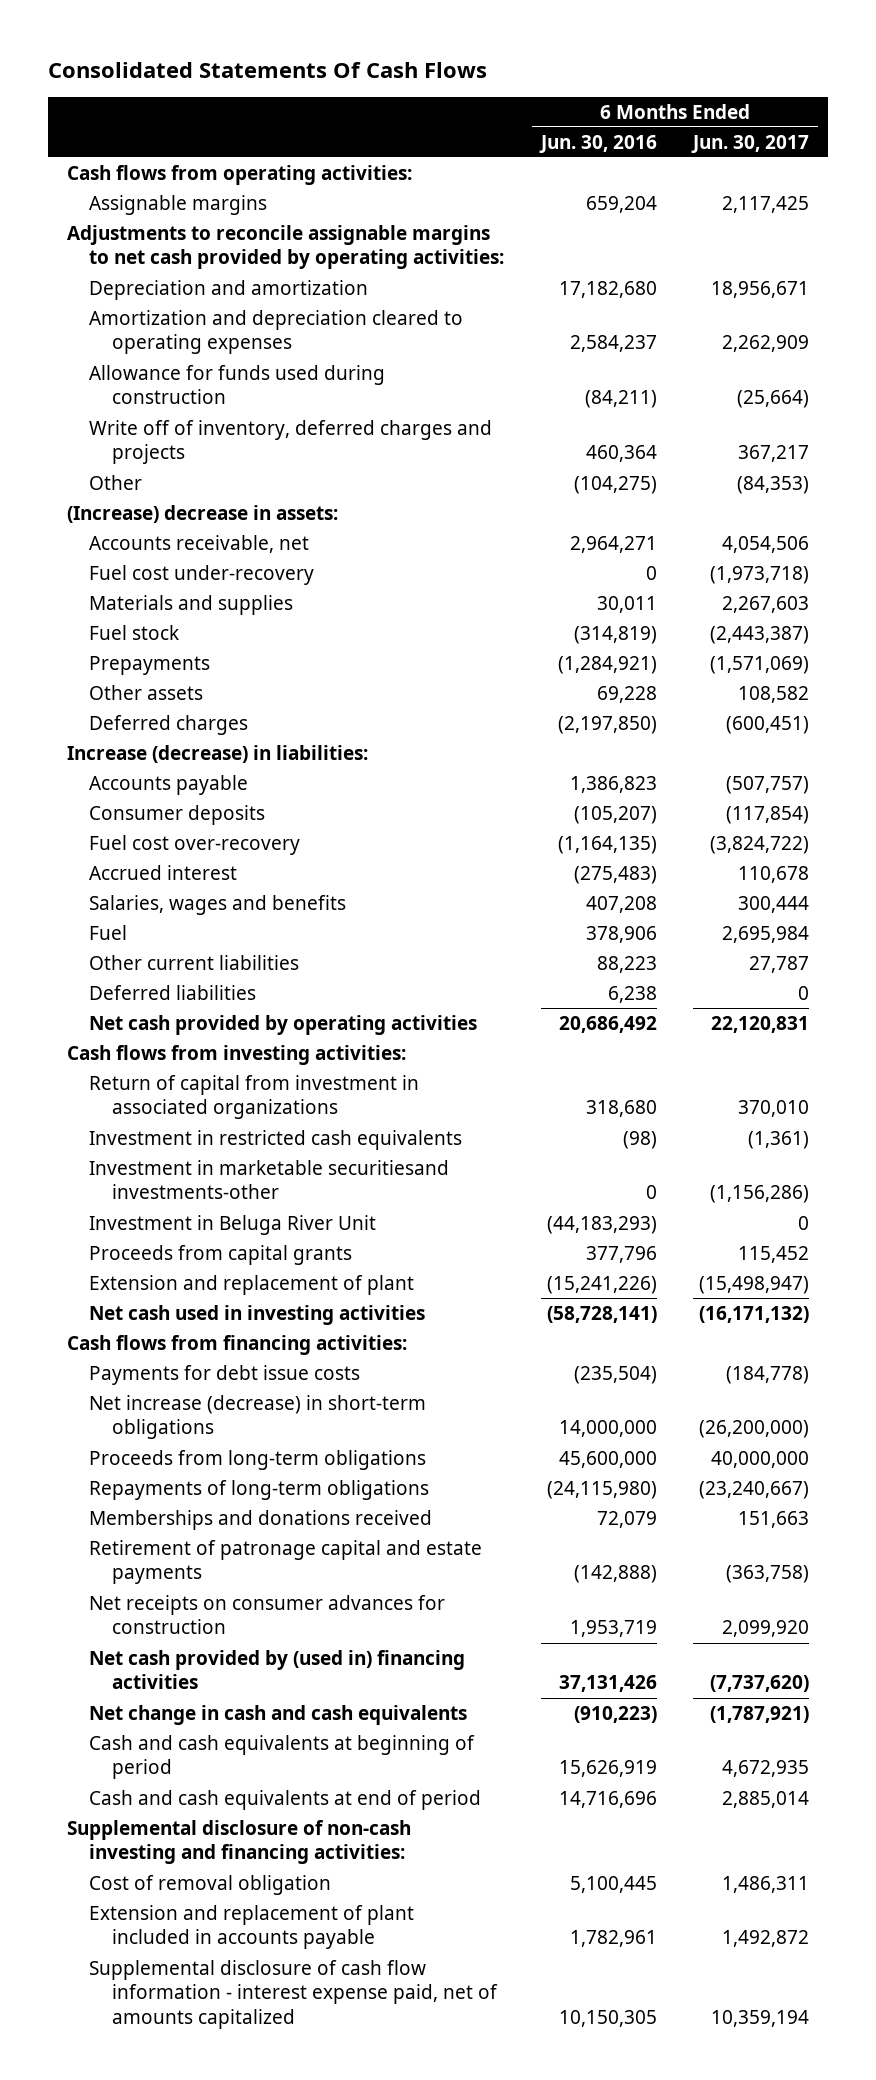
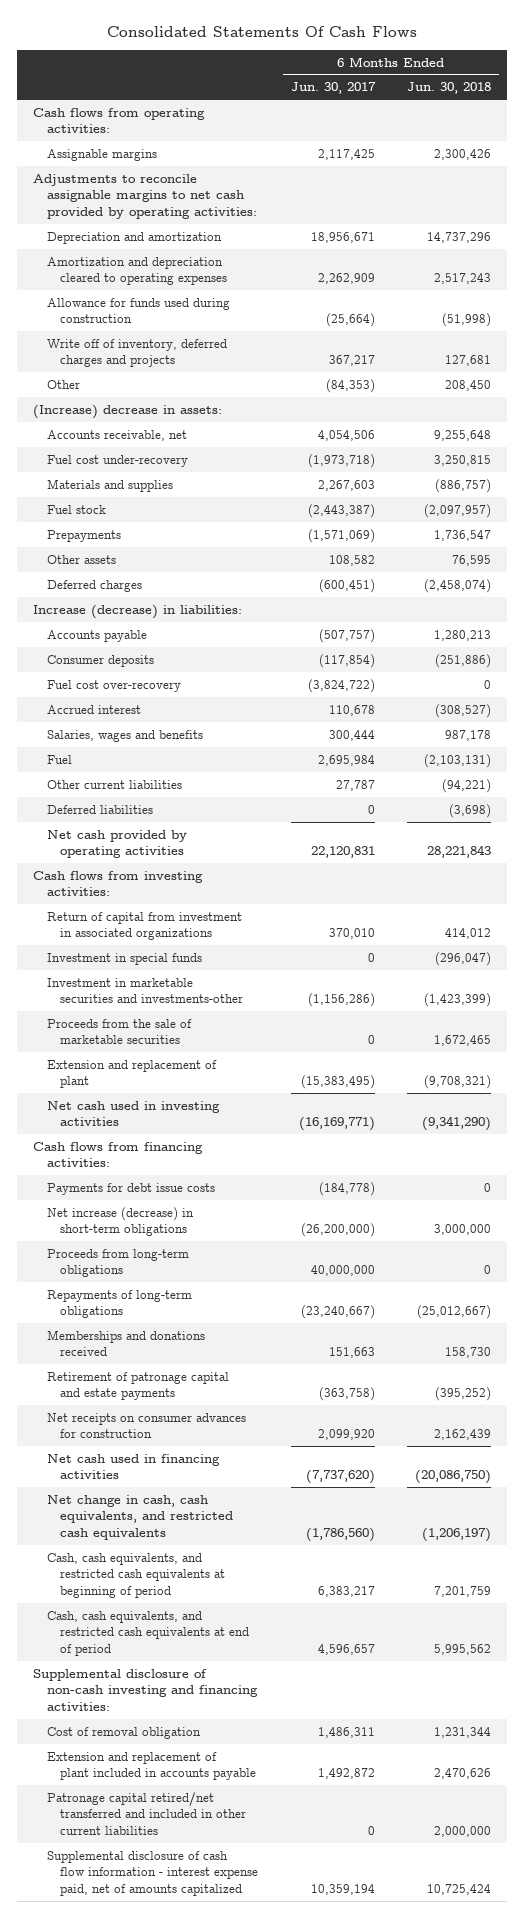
[538,134,657,153] Jun. 30, 2016 -> none
none -> [407,82,492,95] Jun. 30, 2018
[89,1129,463,1150] Investment in restricted cash equivalents -> none
[89,1214,377,1235] Investment in Beluga River Unit -> none
[89,1244,353,1265] Proceeds from capital grants -> none
none -> [46,952,202,965] Investment in special funds
[89,1159,450,1200] Investment in marketable securitiesand investments-other -> [46,977,244,1004] Investment in marketable securities and investments-other
none -> [46,1018,192,1045] Proceeds from the sale of marketable securities
[699,1275,810,1294] (15,498,947) -> [300,1075,375,1090] (15,383,495)
[699,1305,810,1323] (16,171,132) -> [298,1117,375,1132] (16,169,771)
[89,1649,466,1690] Net cash provided by (used in) financing activities -> [46,1453,220,1480] Net cash used in financing activities
[89,1704,468,1725] Net change in cash and cash equivalents -> [46,1494,234,1540] Net change in cash, cash equivalents, and restricted cash equivalents
[710,1705,810,1723] (1,787,921) -> [305,1527,375,1542] (1,786,560)
[89,1734,476,1780] Cash and cash equivalents at beginning of period -> [46,1552,226,1598] Cash, cash equivalents, and restricted cash equivalents at beginning of period
[722,1760,810,1778] 4,672,935 -> [317,1585,375,1597] 6,383,217
[89,1789,482,1810] Cash and cash equivalents at end of period -> [46,1610,250,1656] Cash, cash equivalents, and restricted cash equivalents at end of period
[722,1790,810,1808] 2,885,014 -> [317,1643,375,1655] 4,596,657
none -> [46,1791,247,1835] Patronage capital retired/net transferred and included in other current liabilities

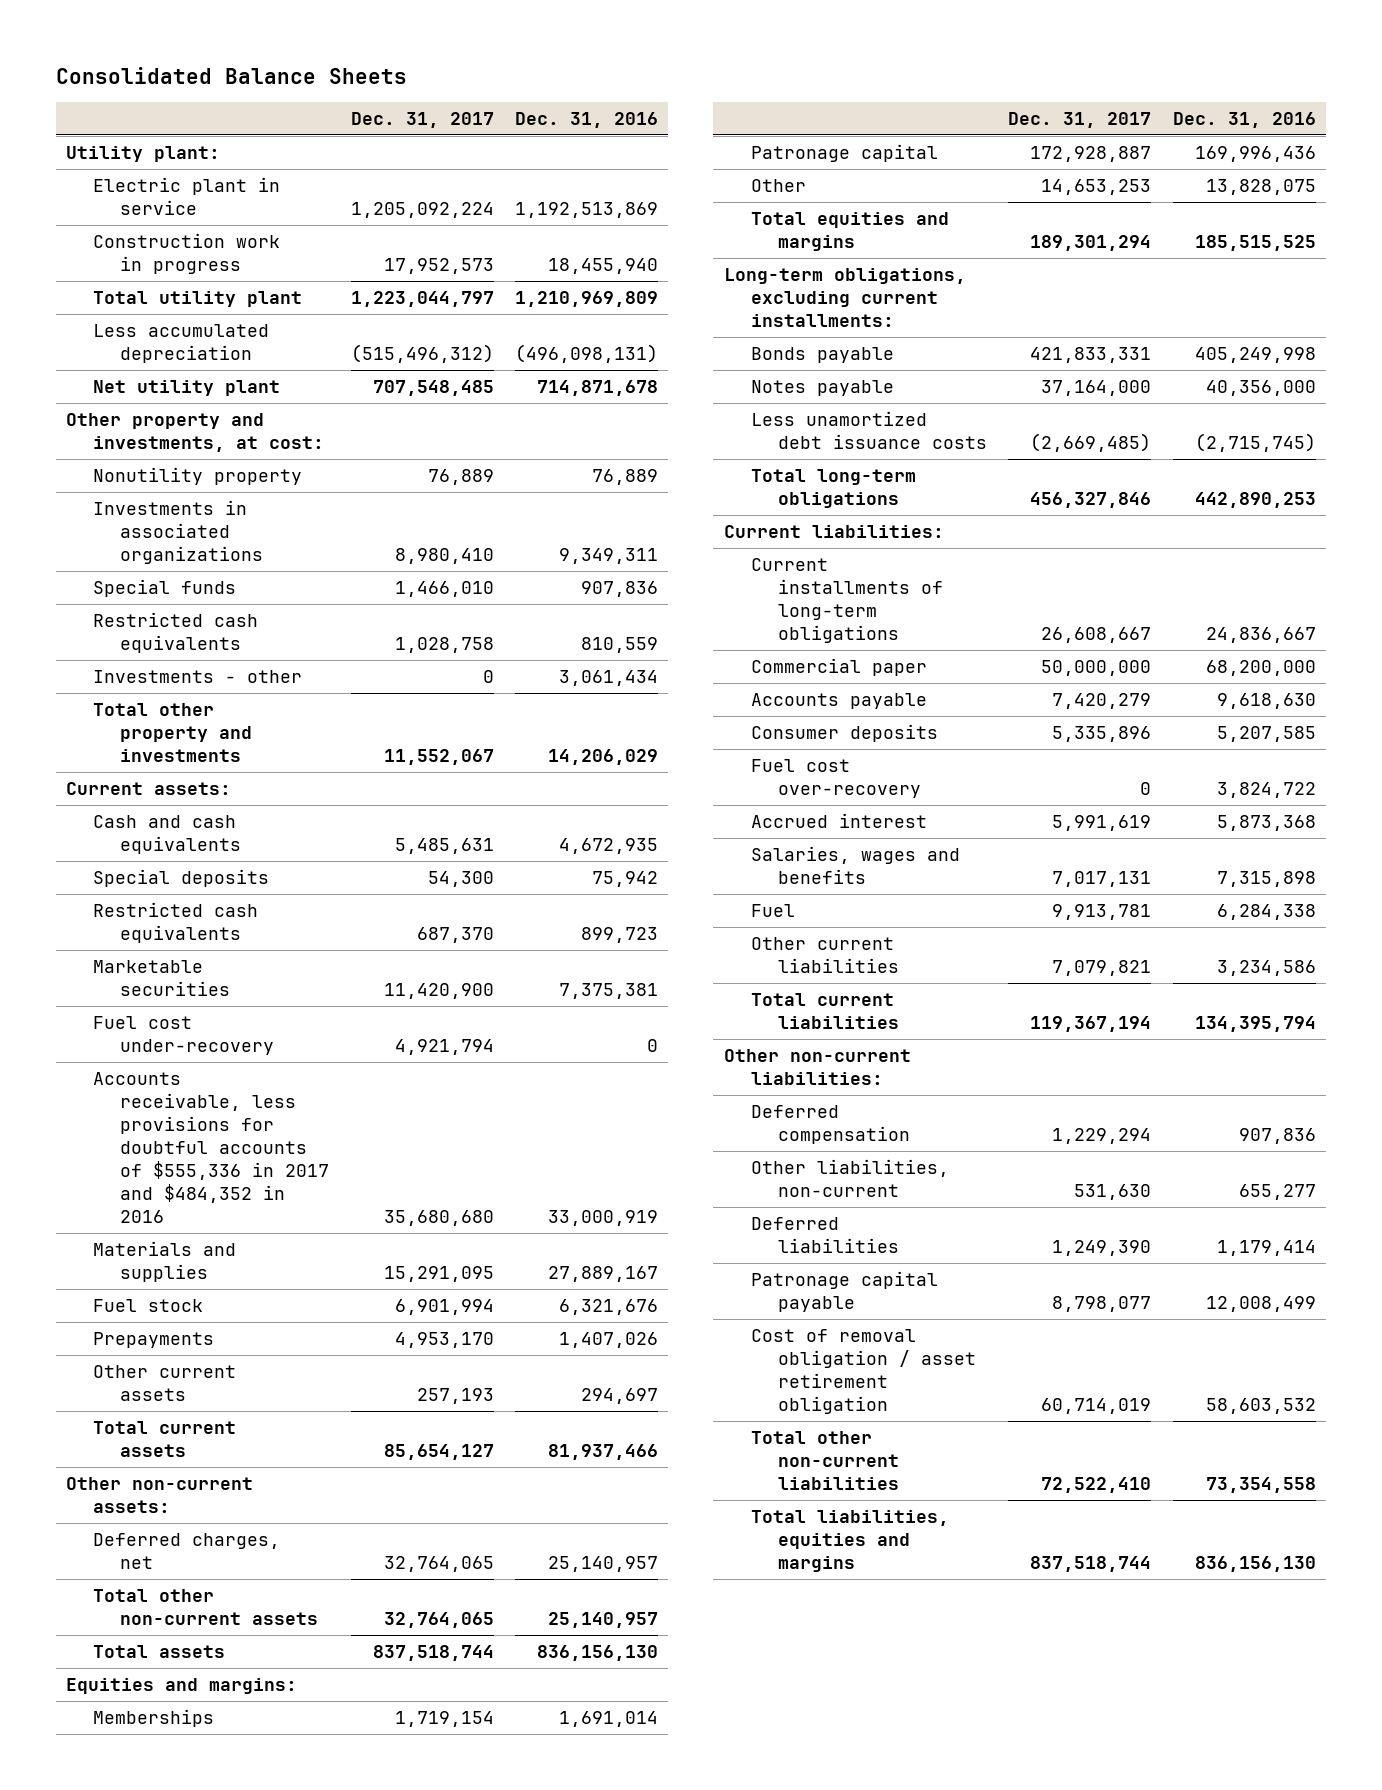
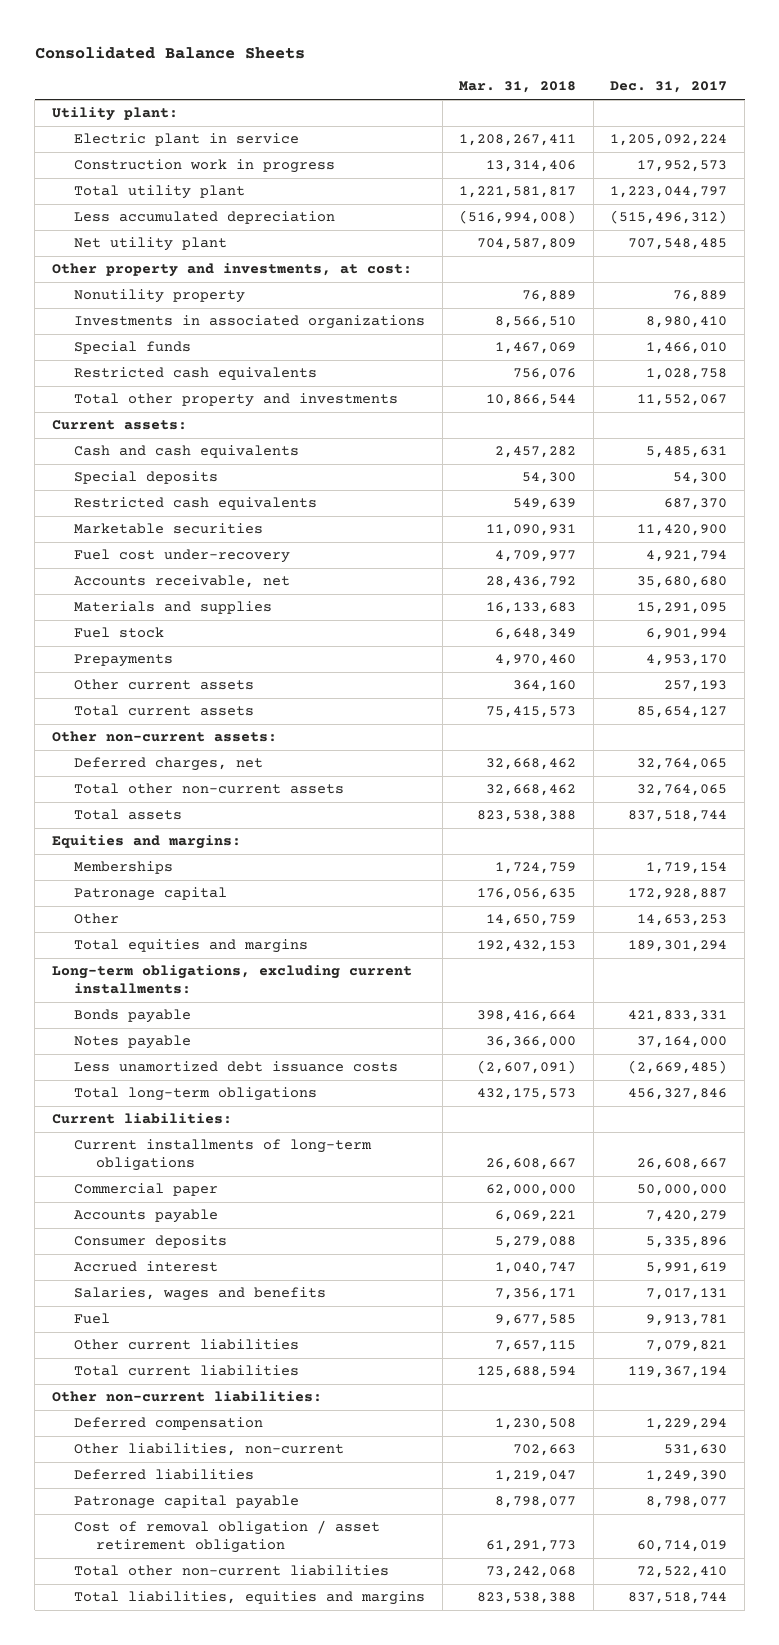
[514,111,658,128] Dec. 31, 2016 -> none
none -> [459,81,577,94] Mar. 31, 2018
[93,670,303,684] Investments - other -> none
[93,1072,330,1224] Accounts receivable, less provisions for doubtful accounts of $555,336 in 2017 and $484,352 in 2016 -> [74,575,291,589] Accounts receivable, net
[751,759,922,799] Fuel cost over-recovery -> none

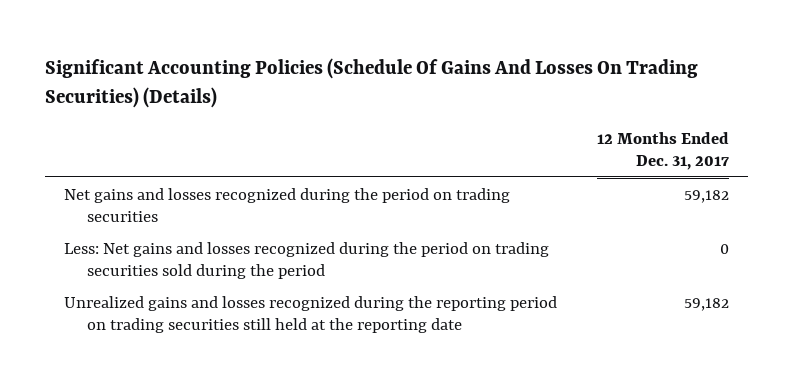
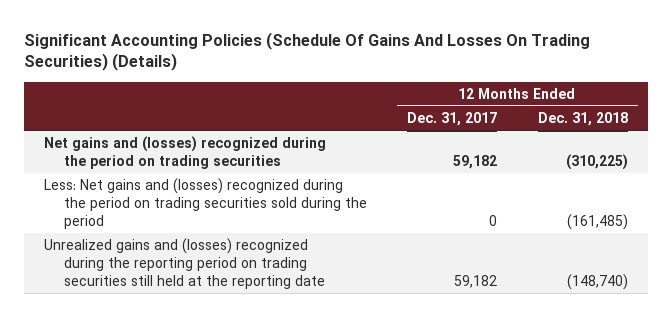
none -> [537,112,628,127] Dec. 31, 2018
[64,187,511,222] Net gains and losses recognized during the period on trading securities -> [43,136,326,170] Net gains and (losses) recognized during the period on trading securities
[64,241,550,279] Less: Net gains and losses recognized during the period on trading securities sold during the period -> [43,178,368,230] Less: Net gains and (losses) recognized during the period on trading securities sold during the period
[64,295,558,333] Unrealized gains and losses recognized during the reporting period on trading securities still held at the reporting date -> [43,238,326,290] Unrealized gains and (losses) recognized during the reporting period on trading securities still held at the reporting date

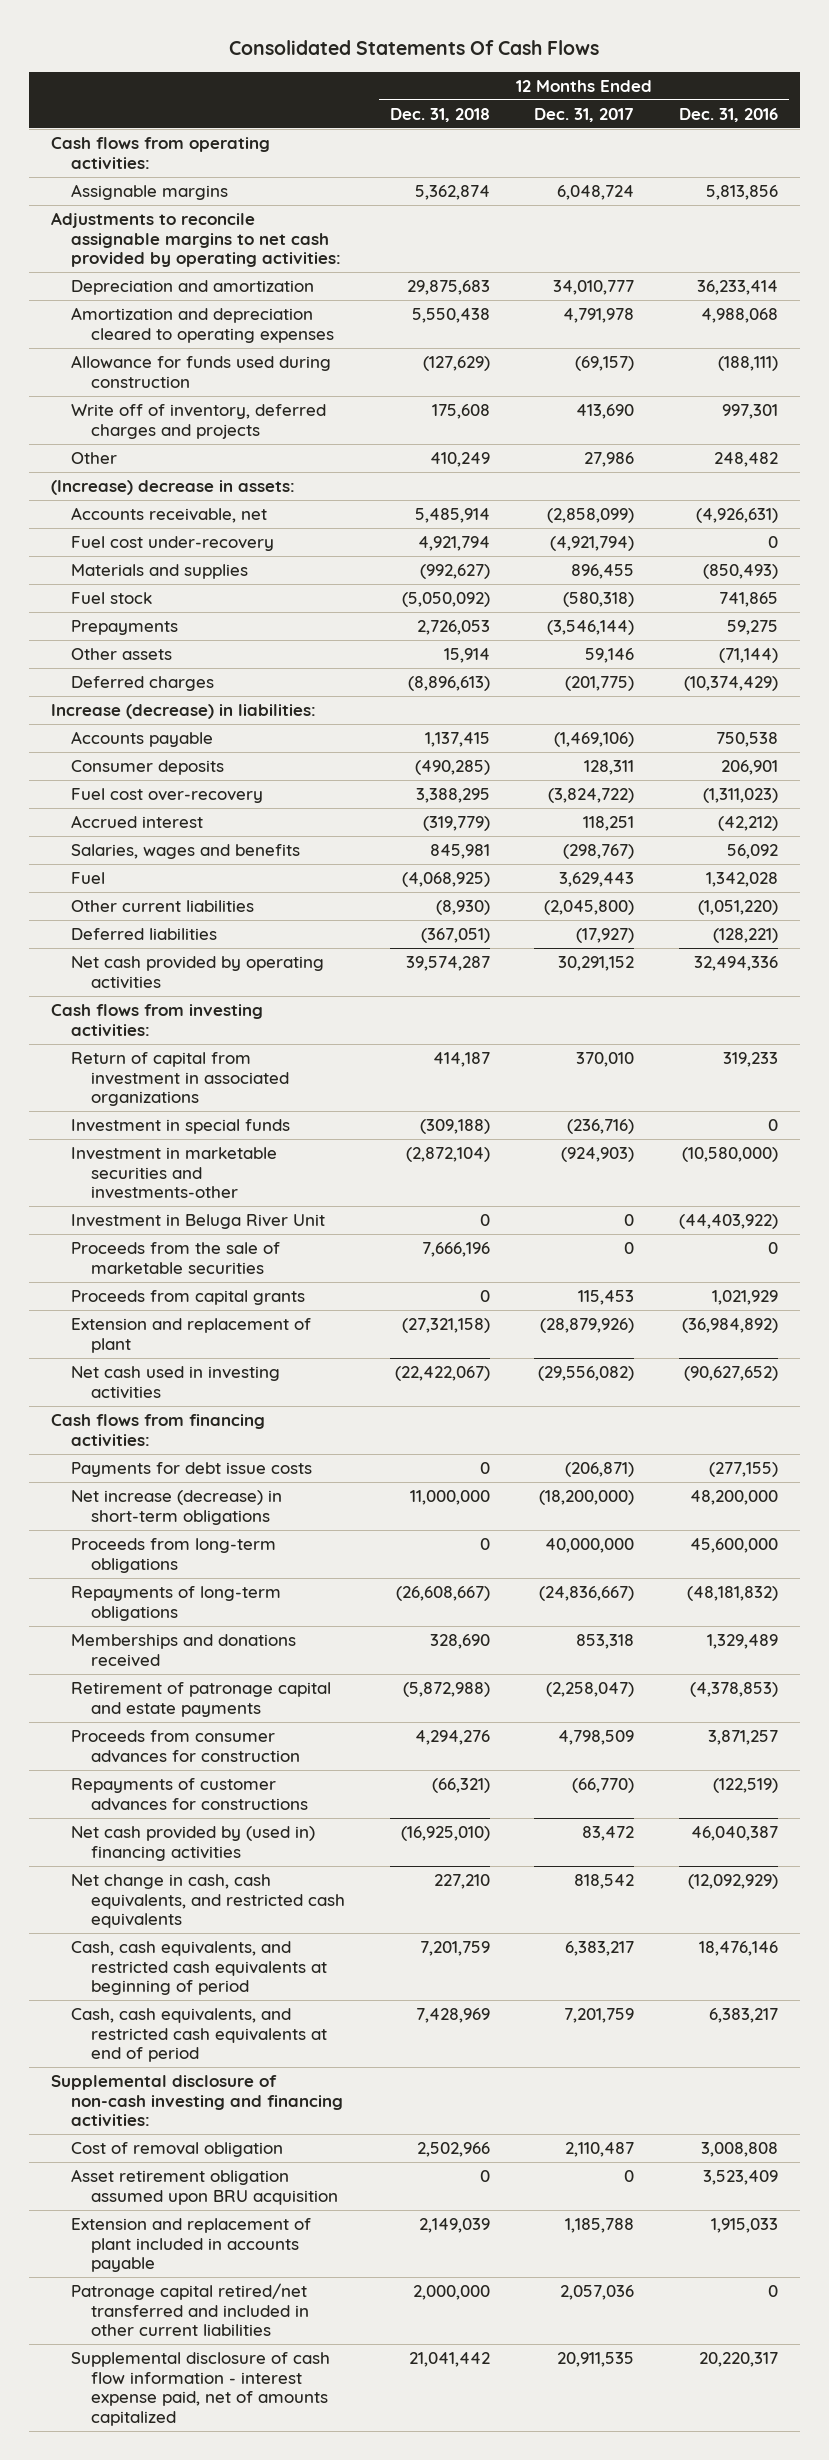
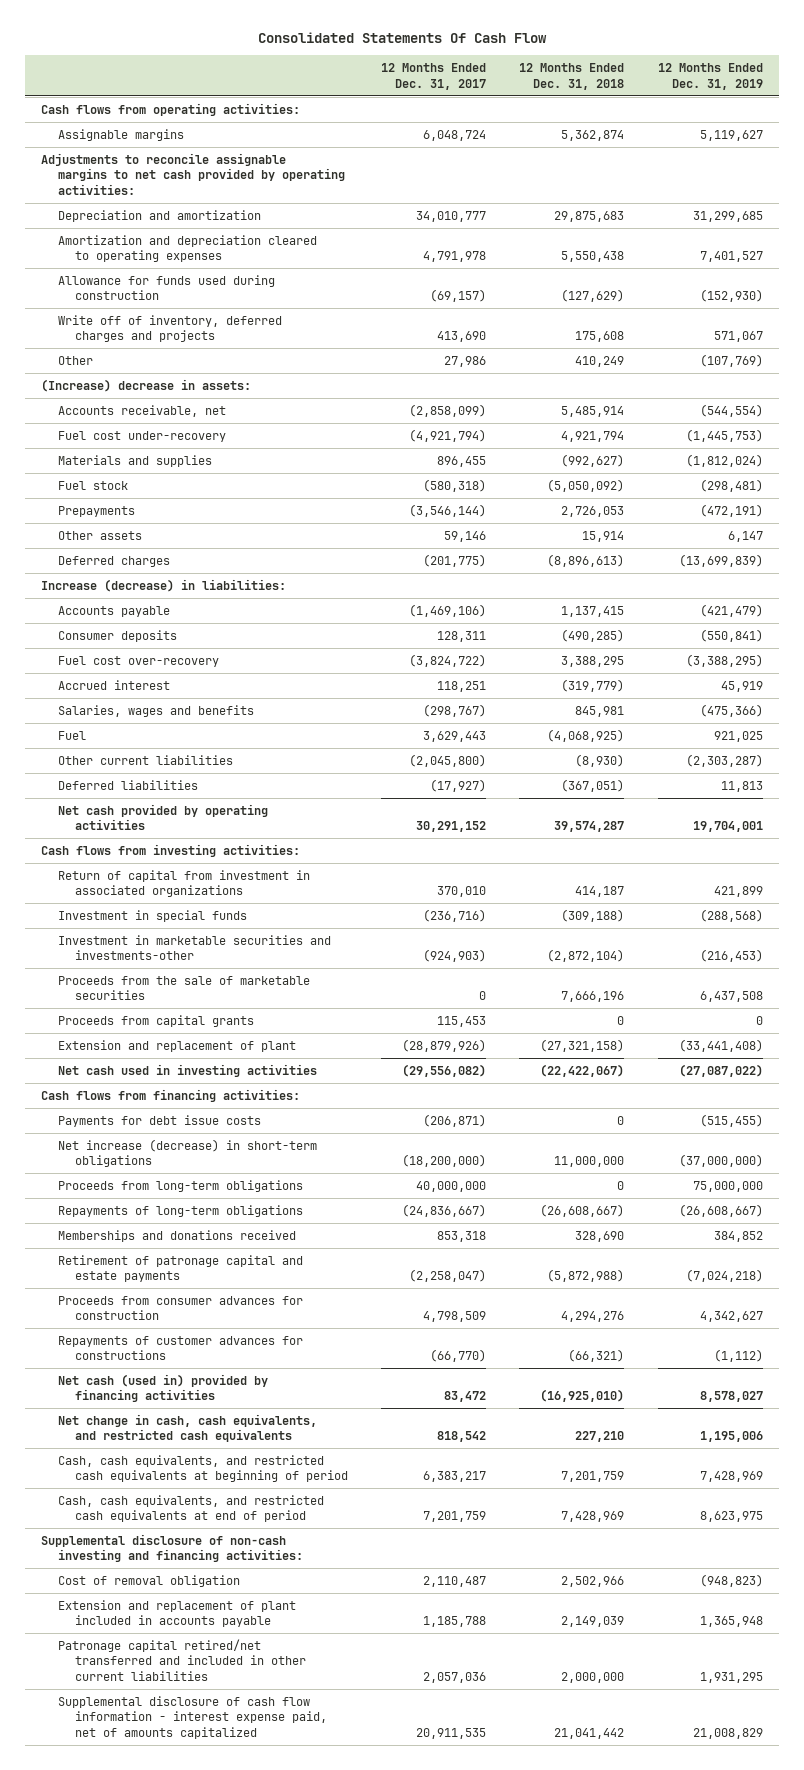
[229,39,600,55] Consolidated Statements Of Cash Flows -> [257,32,547,44] Consolidated Statements Of Cash Flow
[678,107,778,122] Dec. 31, 2016 -> none
none -> [657,63,763,90] 12 Months Ended Dec. 31, 2019
[71,1214,326,1230] Investment in Beluga River Unit -> none
[71,1826,316,1861] Net cash provided by (used in) financing activities -> [58,1373,269,1403] Net cash (used in) provided by financing activities
[71,2169,339,2205] Asset retirement obligation assumed upon BRU acquisition -> none

